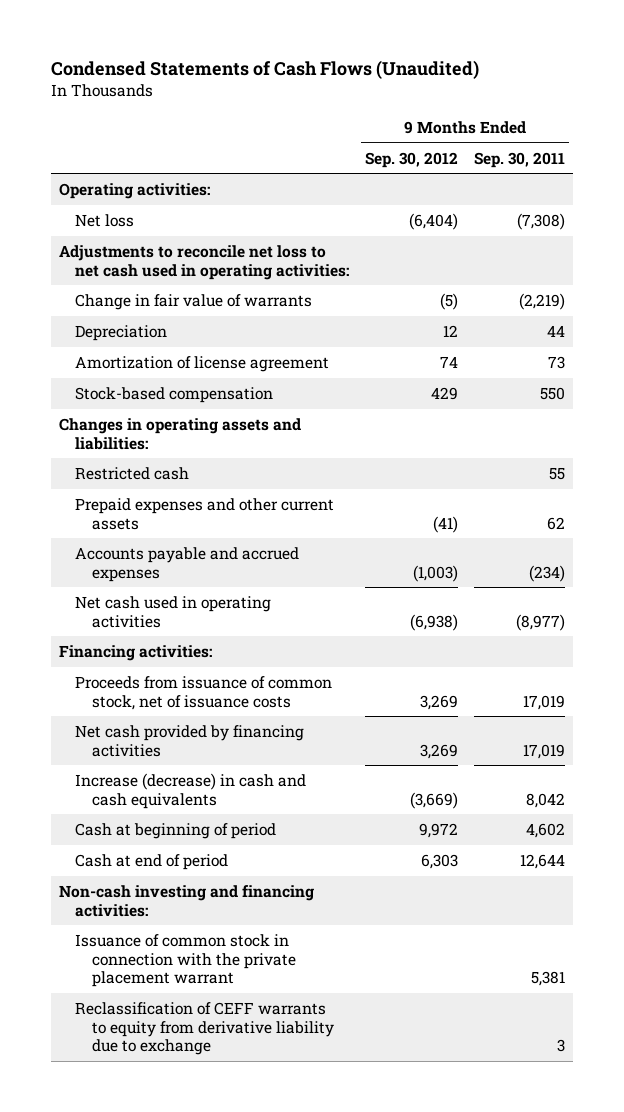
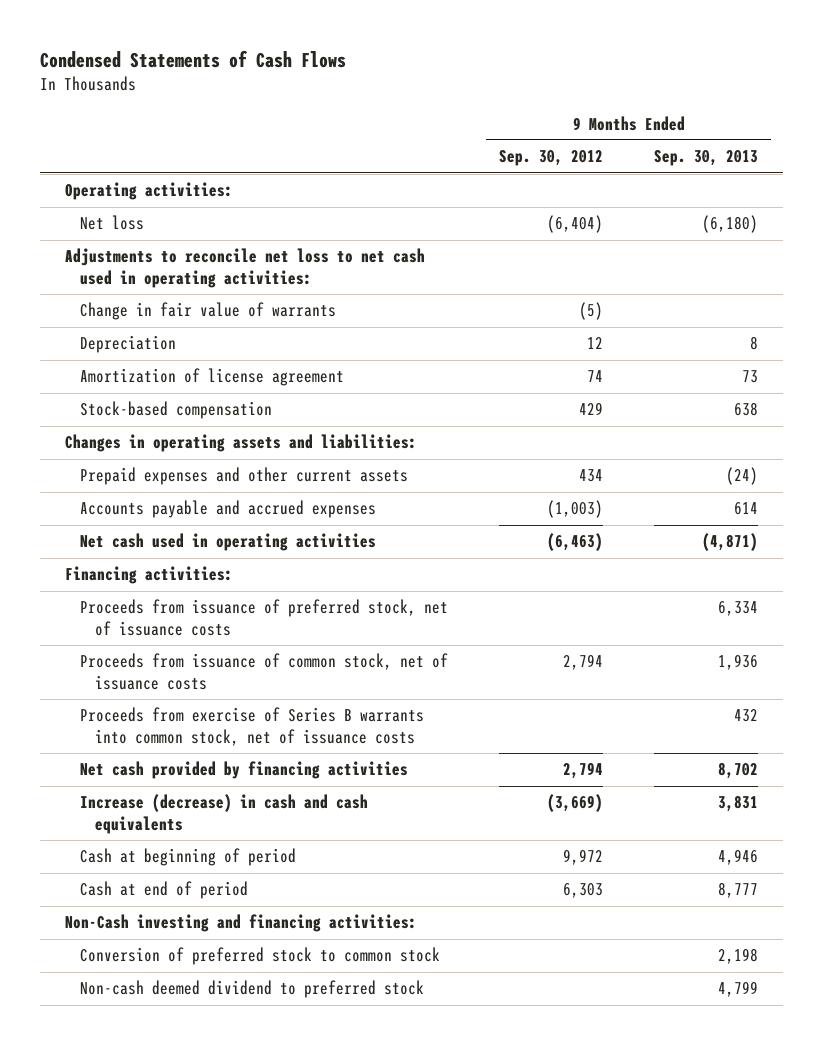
[50,60,479,80] Condensed Statements of Cash Flows (Unaudited) -> [39,49,346,68] Condensed Statements of Cash Flows
[474,151,566,168] Sep. 30, 2011 -> none
none -> [653,150,758,167] Sep. 30, 2013
[75,466,190,480] Restricted cash -> none
[433,515,459,533] (41) -> [579,469,604,483] 434
[410,613,459,631] (6,938) -> [547,533,604,552] (6,463)
none -> [80,599,449,636] Proceeds from issuance of preferred stock, net of issuance costs
[420,694,459,710] 3,269 -> [563,654,604,671] 2,794
none -> [80,707,425,746] Proceeds from exercise of Series B warrants into common stock, net of issuance costs
[420,743,459,759] 3,269 -> [563,762,604,780] 2,794
[75,933,296,988] Issuance of common stock in connection with the private placement warrant -> none
[75,1001,334,1056] Reclassification of CEFF warrants to equity from derivative liability due to exchange -> none
[58,884,314,917] Non-cash investing and financing activities: -> [65,914,418,933] Non-Cash investing and financing activities:
none -> [80,947,441,966] Conversion of preferred stock to common stock
none -> [80,980,425,999] Non-cash deemed dividend to preferred stock

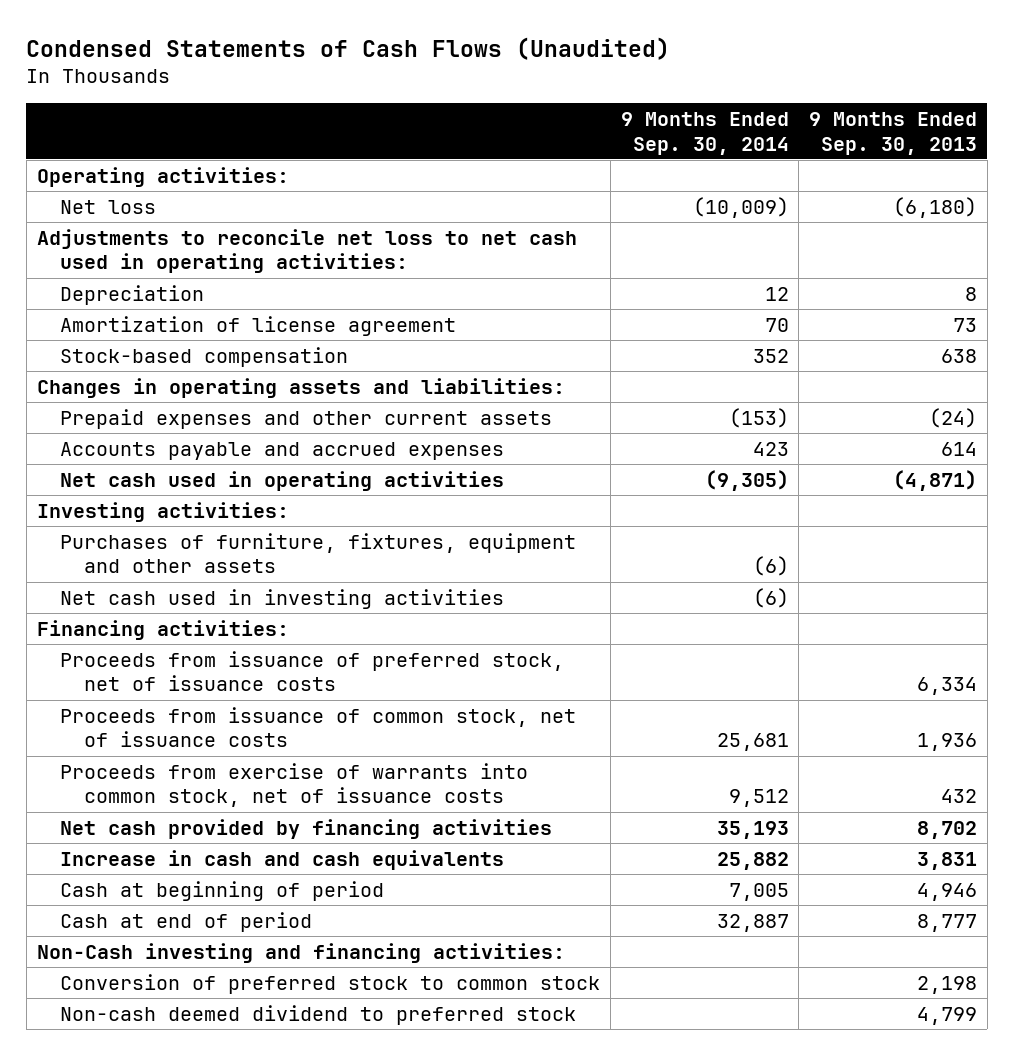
[39,49,346,68] Condensed Statements of Cash Flows -> [26,36,671,60] Condensed Statements of Cash Flows (Unaudited)
[499,150,604,167] Sep. 30, 2012 -> none
none -> [620,111,789,155] 9 Months Ended Sep. 30, 2014
[80,302,337,321] Change in fair value of warrants -> none
none -> [36,501,289,522] Investing activities:
none -> [60,532,577,574] Purchases of furniture, fixtures, equipment and other assets
none -> [60,588,505,609] Net cash used in investing activities
[80,707,425,746] Proceeds from exercise of Series B warrants into common stock, net of issuance costs -> [60,762,529,808] Proceeds from exercise of warrants into common stock, net of issuance costs
[80,794,369,834] Increase (decrease) in cash and cash equivalents -> [60,849,505,870] Increase in cash and cash equivalents

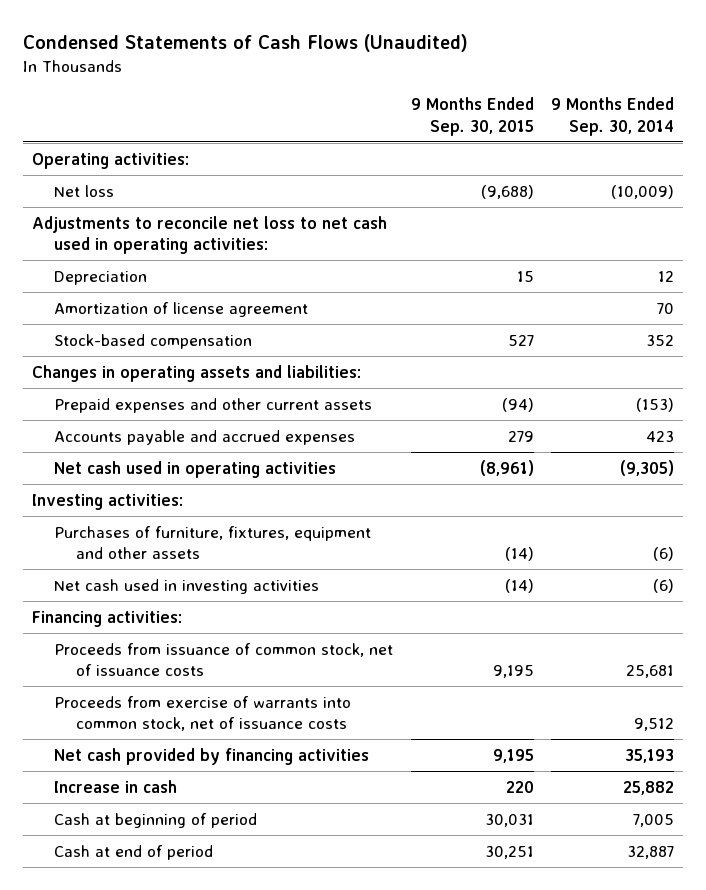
[809,111,978,155] 9 Months Ended Sep. 30, 2013 -> none
none -> [410,97,534,136] 9 Months Ended Sep. 30, 2015
[60,650,565,692] Proceeds from issuance of preferred stock, net of issuance costs -> none
[60,849,505,870] Increase in cash and cash equivalents -> [53,779,177,793] Increase in cash
[36,942,565,963] Non-Cash investing and financing activities: -> none
[60,973,601,994] Conversion of preferred stock to common stock -> none
[60,1004,577,1025] Non-cash deemed dividend to preferred stock -> none

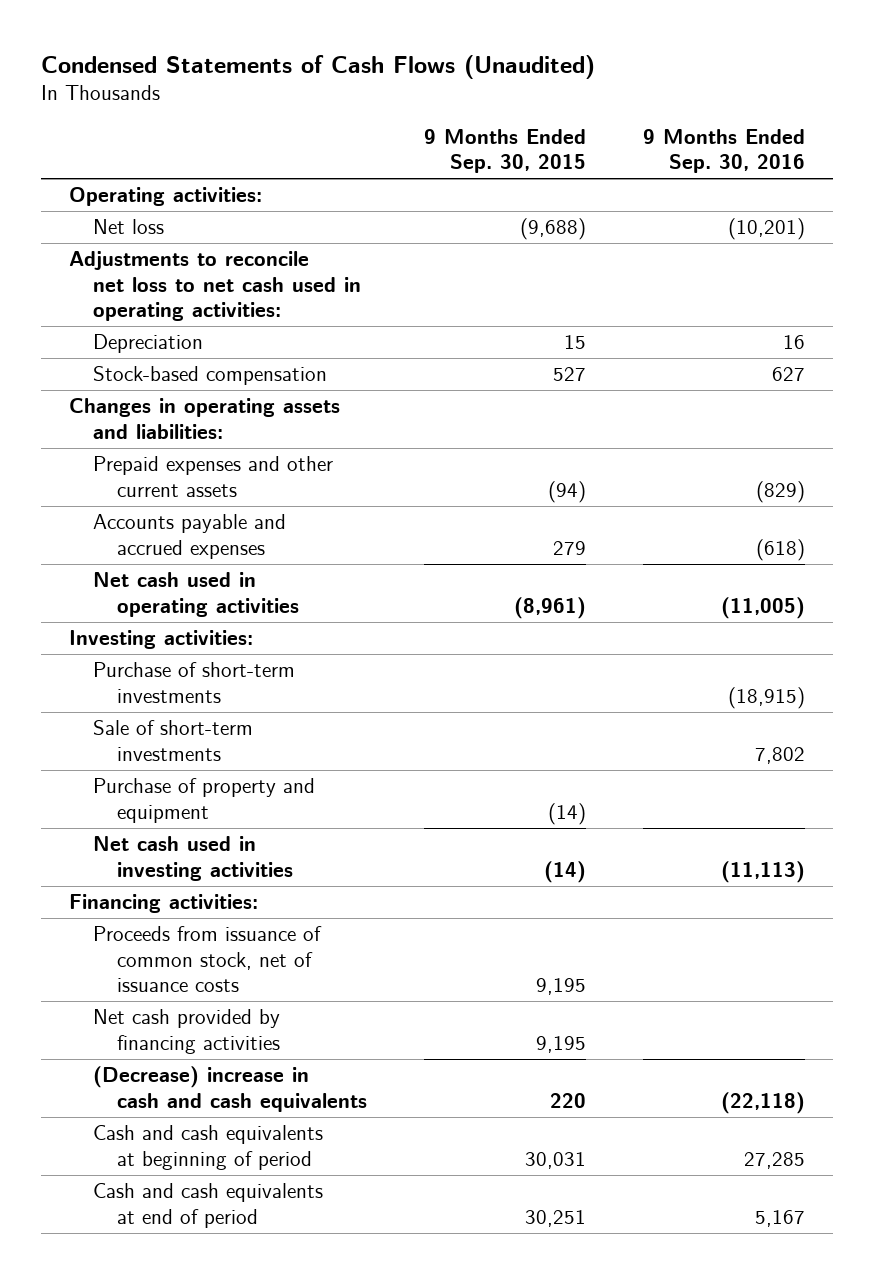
[551,97,675,136] 9 Months Ended Sep. 30, 2014 -> none
none -> [642,129,805,174] 9 Months Ended Sep. 30, 2016
[53,301,308,317] Amortization of license agreement -> none
[53,525,371,559] Purchases of furniture, fixtures, equipment and other assets -> none
none -> [92,662,295,703] Purchase of short-term investments
none -> [92,720,253,761] Sale of short-term investments
none -> [92,778,315,823] Purchase of property and equipment
[53,695,351,731] Proceeds from exercise of warrants into common stock, net of issuance costs -> none
[53,779,177,793] Increase in cash -> [92,1066,367,1112] (Decrease) increase in cash and cash equivalents
[53,812,257,828] Cash at beginning of period -> [92,1125,323,1170] Cash and cash equivalents at beginning of period
[53,844,213,860] Cash at end of period -> [92,1183,323,1228] Cash and cash equivalents at end of period

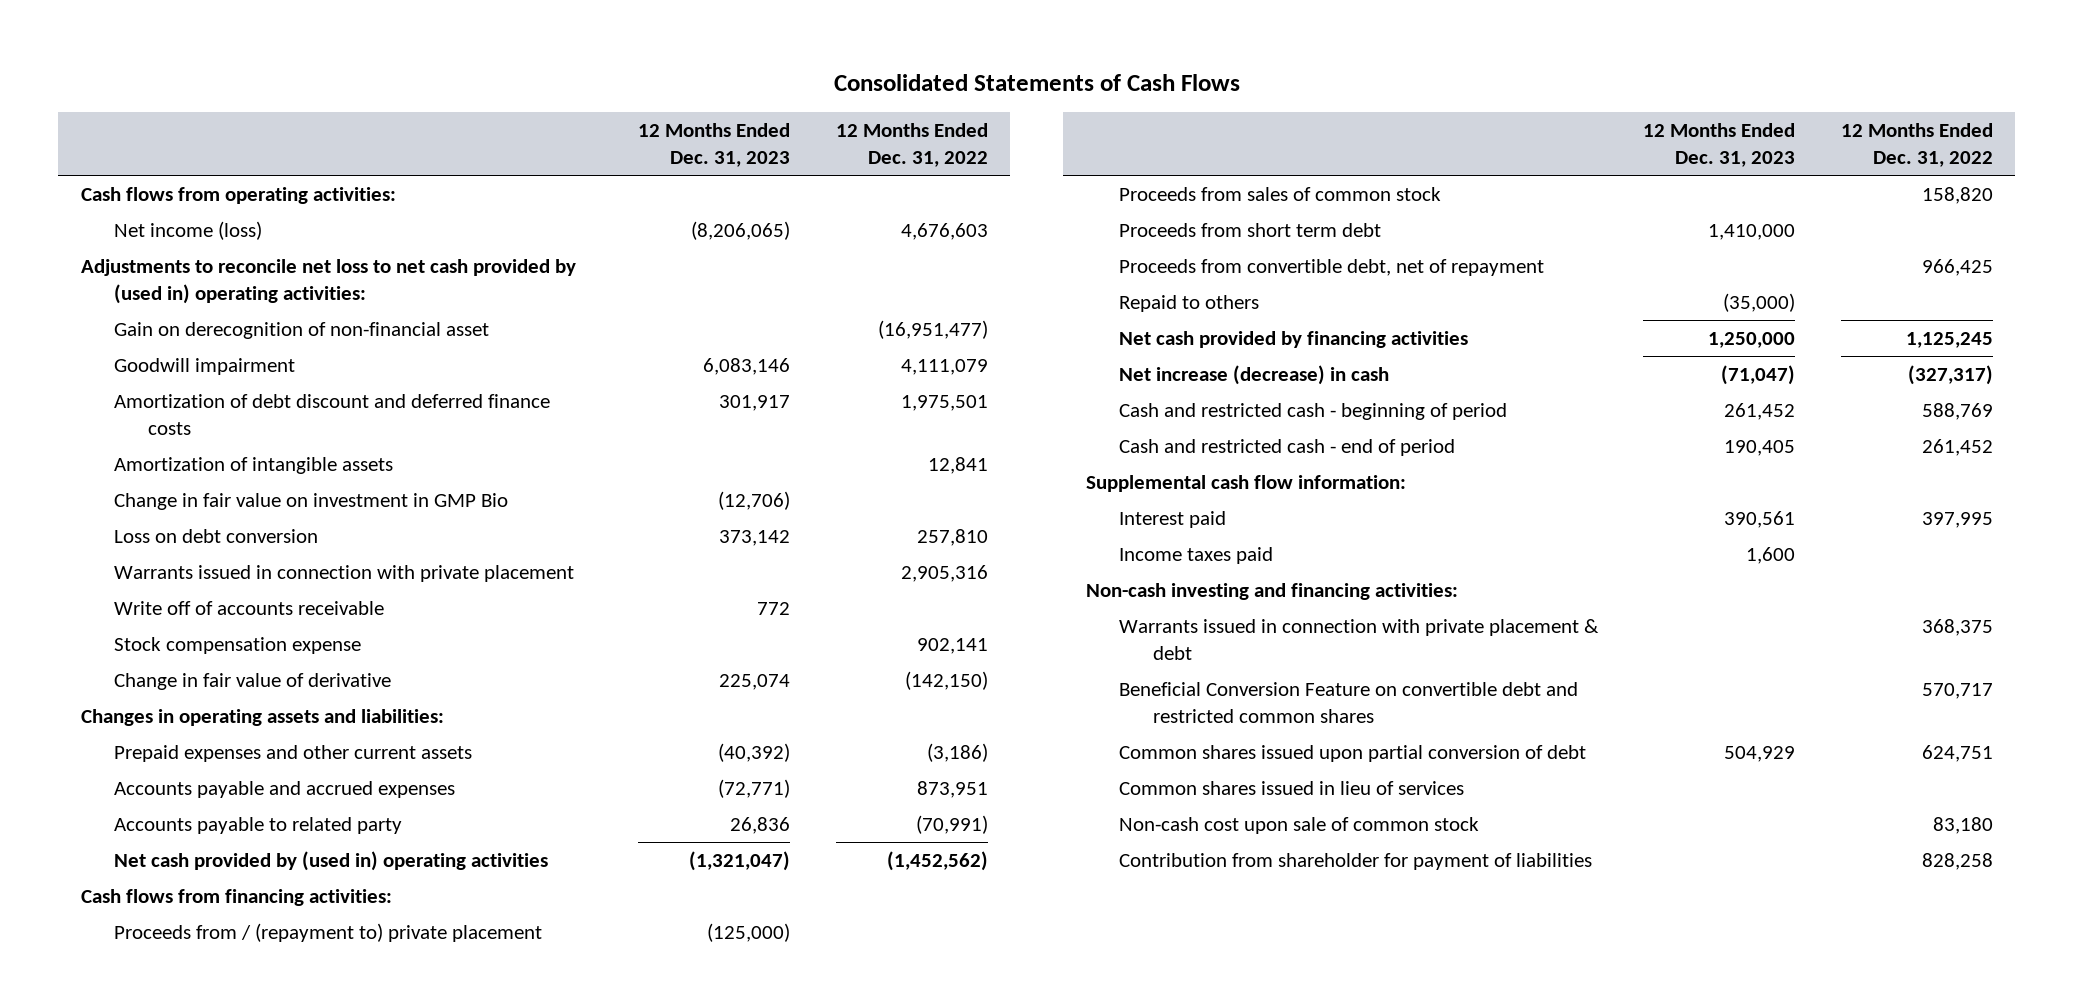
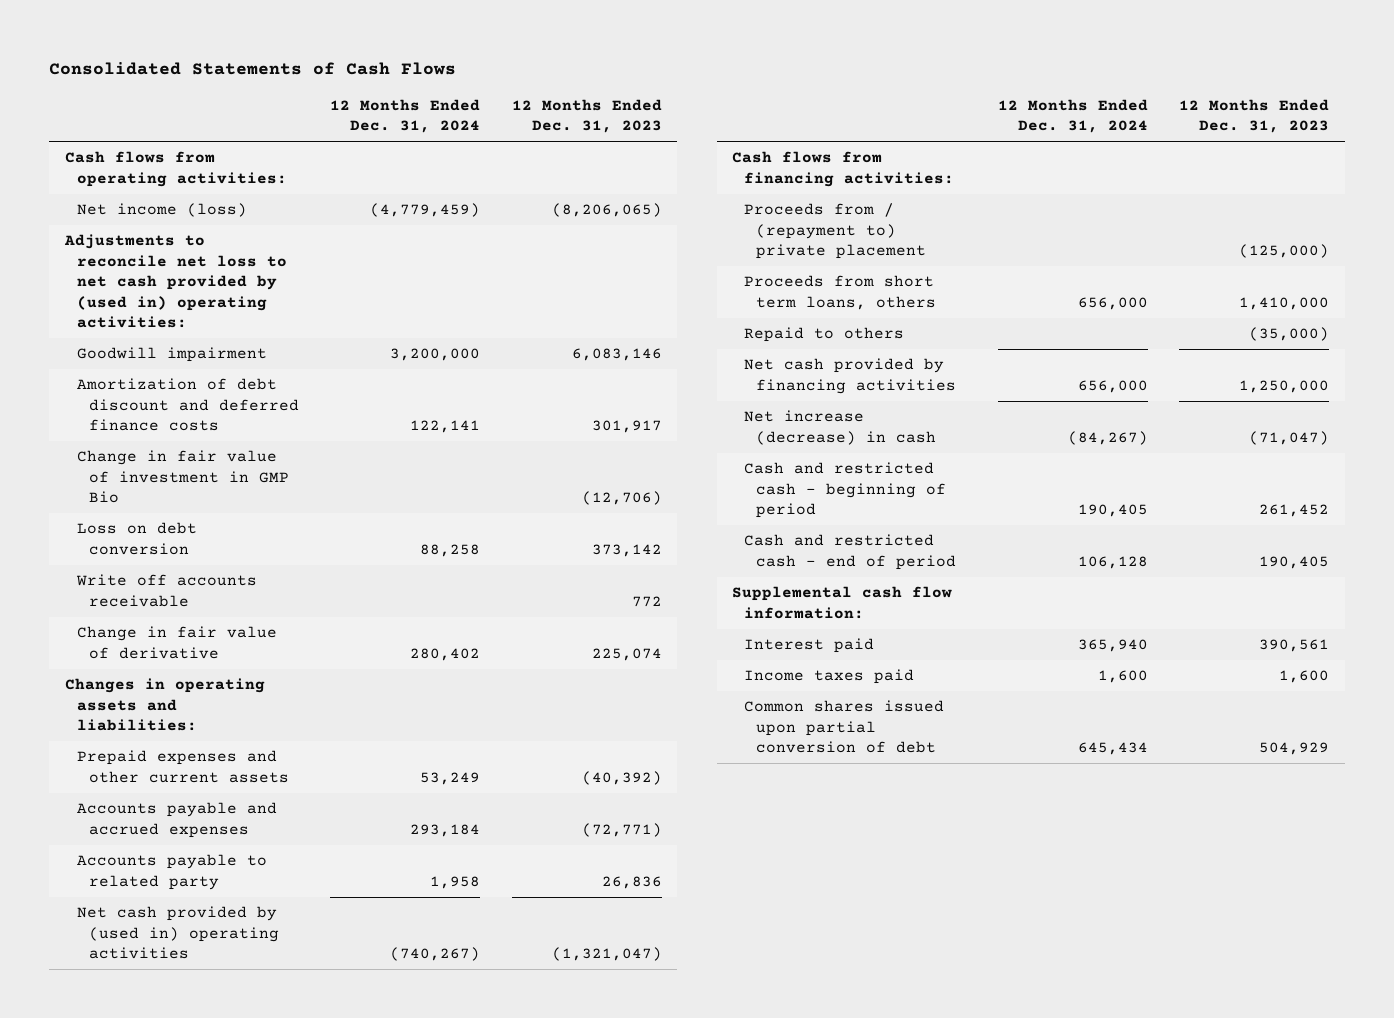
[835,123,988,168] 12 Months Ended Dec. 31, 2022 -> none
none -> [330,98,481,134] 12 Months Ended Dec. 31, 2024
[114,321,490,339] Gain on derecognition of non-financial asset -> none
[114,456,394,474] Amortization of intangible assets -> none
[114,492,509,510] Change in fair value on investment in GMP Bio -> [76,450,289,504] Change in fair value of investment in GMP Bio
[114,564,575,582] Warrants issued in connection with private placement -> none
[114,636,362,654] Stock compensation expense -> none
[114,600,385,615] Write off of accounts receivable -> [75,574,257,607] Write off accounts receivable
[1119,186,1442,201] Proceeds from sales of common stock -> none
[1119,258,1545,276] Proceeds from convertible debt, net of repayment -> none
[1119,222,1382,237] Proceeds from short term debt -> [744,275,937,310] Proceeds from short term loans, others
[1085,582,1458,600] Non-cash investing and financing activities: -> none
[1119,618,1600,661] Warrants issued in connection with private placement & debt -> none
[1119,681,1579,724] Beneficial Conversion Feature on convertible debt and restricted common shares -> none
[1119,780,1465,795] Common shares issued in lieu of services -> none
[1119,816,1480,834] Non-cash cost upon sale of common stock -> none
[1119,852,1593,870] Contribution from shareholder for payment of liabilities -> none

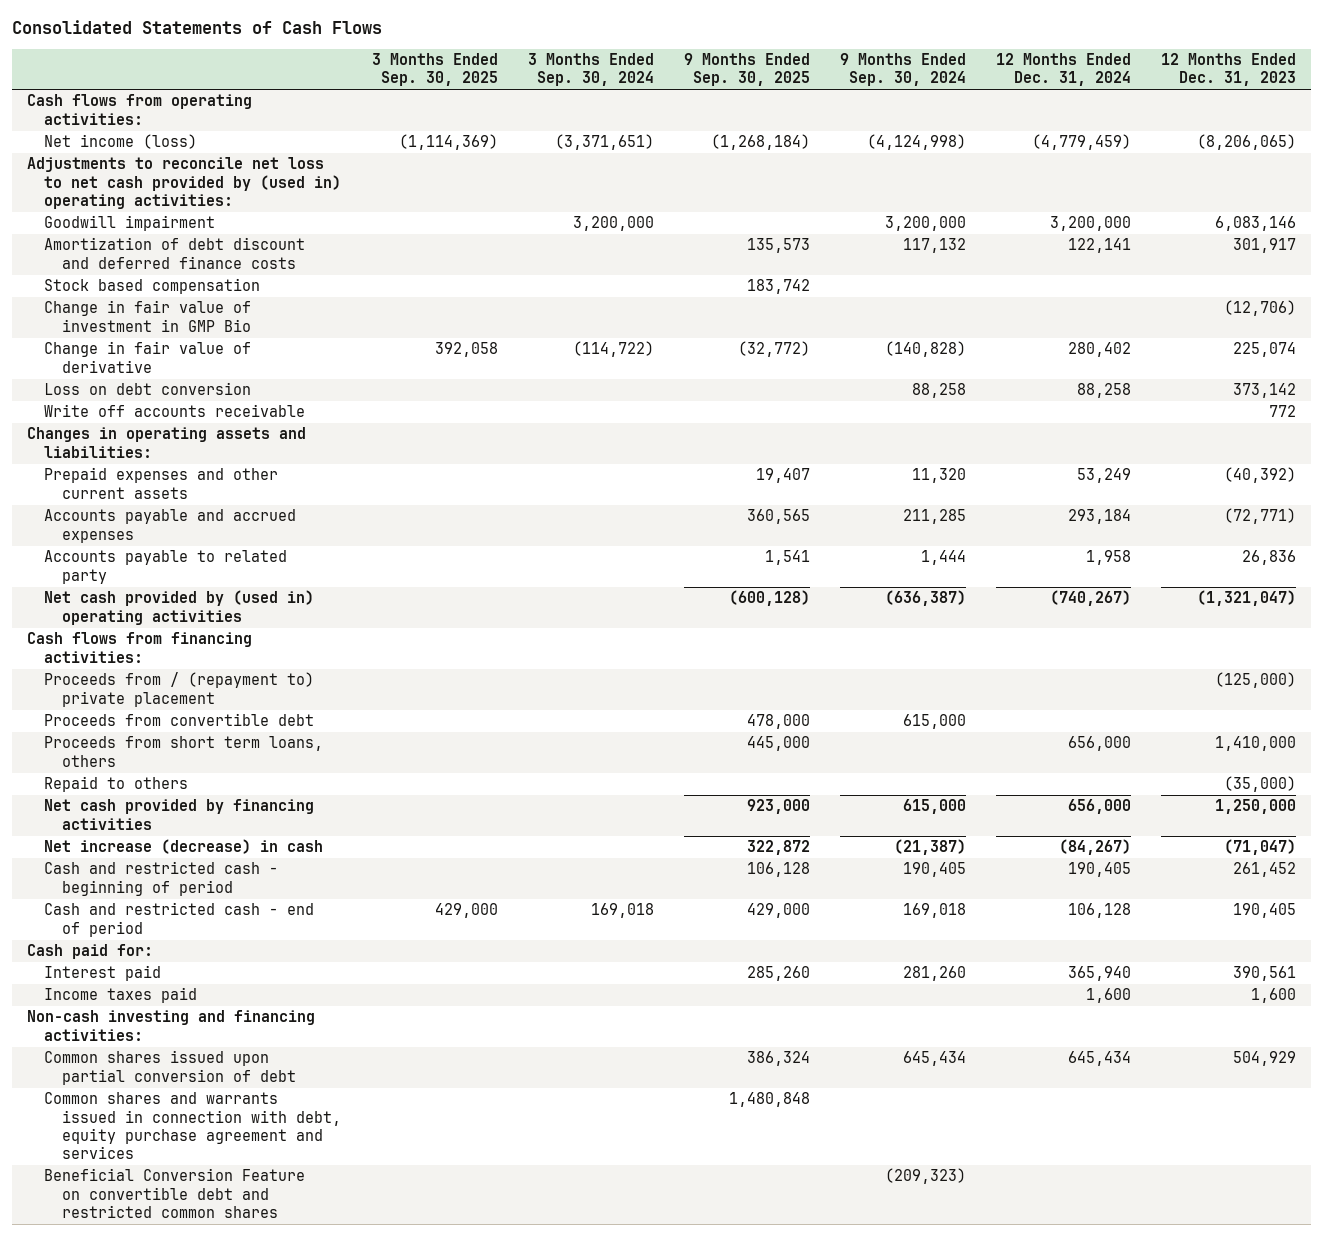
none -> [371,53,498,87] 3 Months Ended Sep. 30, 2025
none -> [527,53,654,87] 3 Months Ended Sep. 30, 2024
none -> [683,53,810,87] 9 Months Ended Sep. 30, 2025
none -> [840,53,967,87] 9 Months Ended Sep. 30, 2024
none -> [44,278,261,295] Stock based compensation
[76,626,277,659] Change in fair value of derivative -> [44,341,252,373] Change in fair value of derivative
none -> [44,713,315,727] Proceeds from convertible debt
[732,586,953,619] Supplemental cash flow information: -> none
none -> [27,944,154,960] Cash paid for:
none -> [27,1010,316,1041] Non-cash investing and financing activities:
none -> [44,1092,341,1160] Common shares and warrants issued in connection with debt, equity purchase agreement and services
none -> [44,1168,306,1218] Beneficial Conversion Feature on convertible debt and restricted common shares

